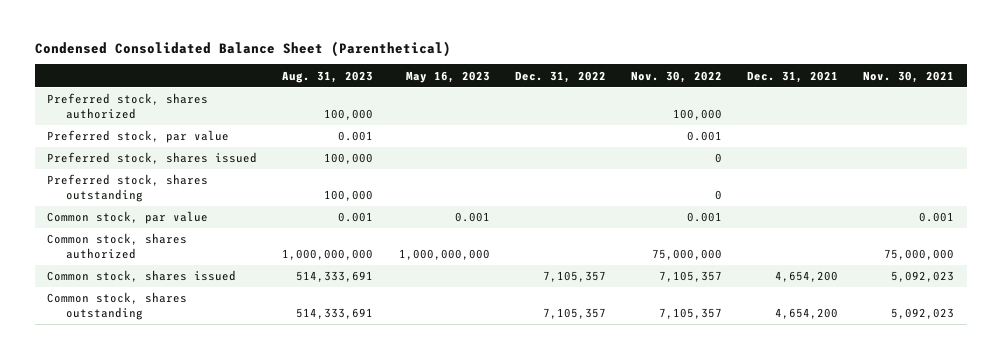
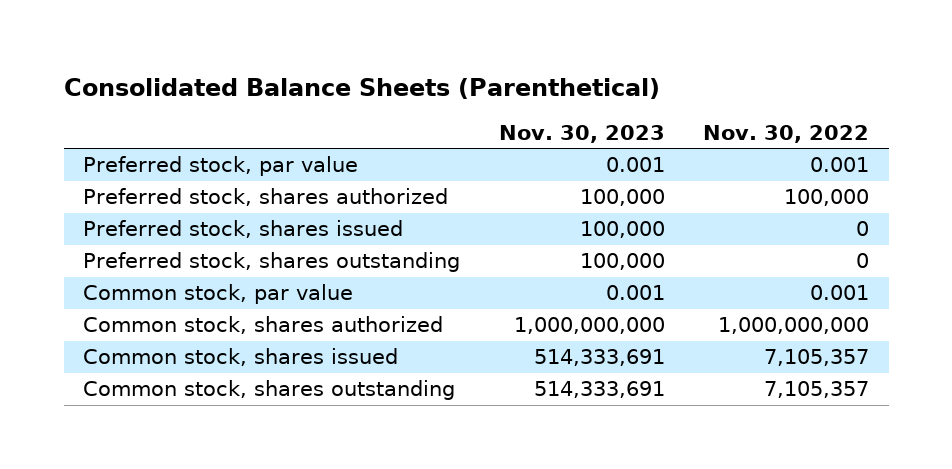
[34,40,451,57] Condensed Consolidated Balance Sheet (Parenthetical) -> [63,77,660,99] Consolidated Balance Sheets (Parenthetical)
[282,70,374,83] Aug. 31, 2023 -> none
[405,70,490,83] May 16, 2023 -> none
[514,70,606,83] Dec. 31, 2022 -> none
[747,70,839,83] Dec. 31, 2021 -> none
[863,70,955,83] Nov. 30, 2021 -> none
none -> [498,124,665,143] Nov. 30, 2023
[47,93,209,120] Preferred stock, shares authorized -> [83,188,449,207] Preferred stock, shares authorized
[651,249,722,261] 75,000,000 -> [718,317,870,335] 1,000,000,000

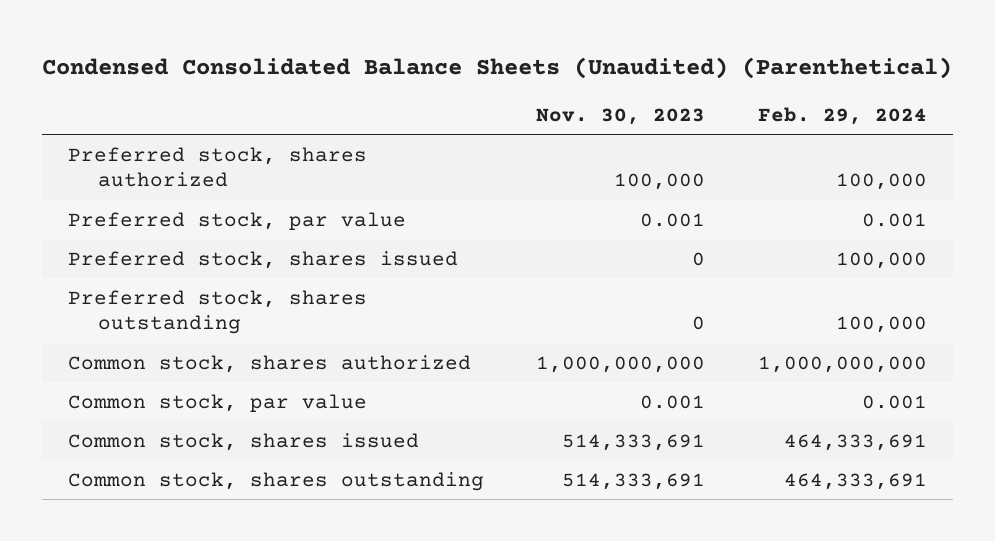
[63,77,660,99] Consolidated Balance Sheets (Parenthetical) -> [41,57,952,80] Condensed Consolidated Balance Sheets (Unaudited) (Parenthetical)
[703,124,870,143] Nov. 30, 2022 -> none
none -> [757,106,927,125] Feb. 29, 2024
[83,156,359,177] Preferred stock, par value -> [67,211,406,230] Preferred stock, par value
[579,221,665,239] 100,000 -> [692,251,706,266] 0
[579,253,665,271] 100,000 -> [692,316,706,331] 0
[83,284,354,305] Common stock, par value -> [67,393,367,412] Common stock, par value

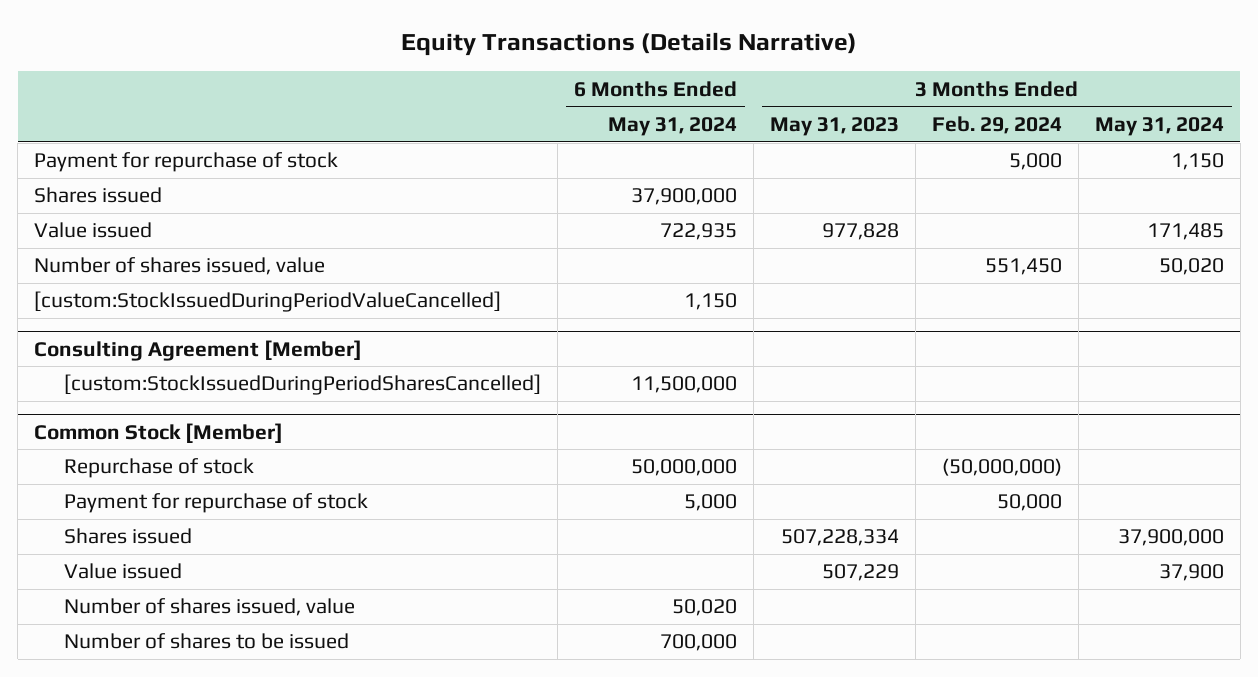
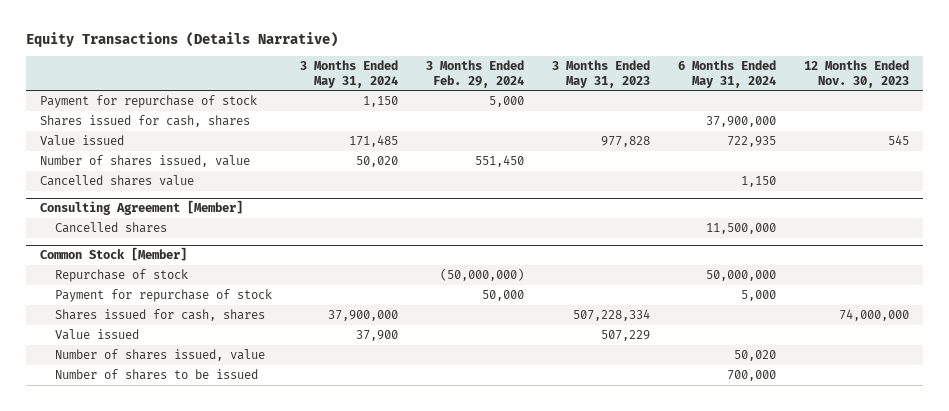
none -> [803,59,909,88] 12 Months Ended Nov. 30, 2023
[33,187,162,204] Shares issued -> [39,114,250,127] Shares issued for cash, shares
[33,291,501,313] [custom:StockIssuedDuringPeriodValueCancelled] -> [39,174,194,186] Cancelled shares value
[64,374,542,396] [custom:StockIssuedDuringPeriodSharesCancelled] -> [54,221,167,233] Cancelled shares
[64,528,193,545] Shares issued -> [54,308,265,321] Shares issued for cash, shares

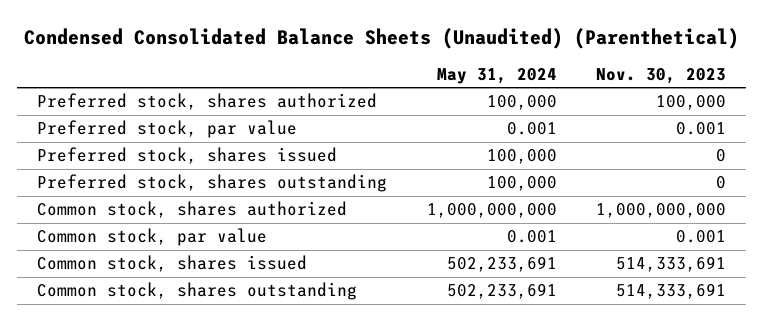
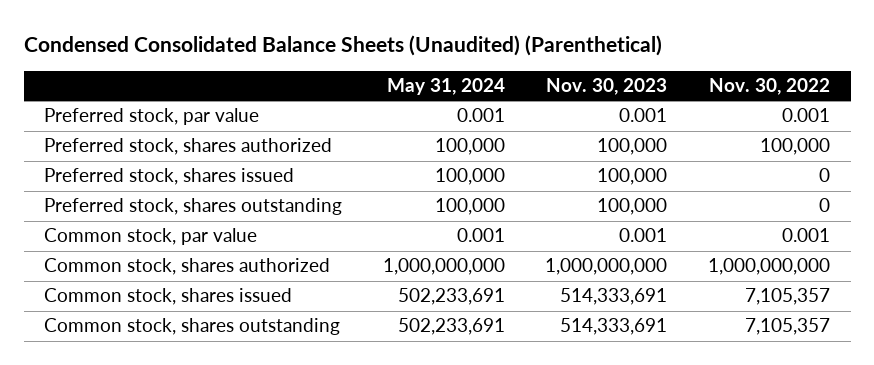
none -> [709,78,831,96] Nov. 30, 2022
[36,93,377,111] Preferred stock, shares authorized -> [44,138,333,156] Preferred stock, shares authorized
[716,149,727,163] 0 -> [597,168,668,186] 100,000
[716,176,727,190] 0 -> [597,198,668,216] 100,000
[36,201,347,219] Common stock, shares authorized -> [44,258,331,276] Common stock, shares authorized

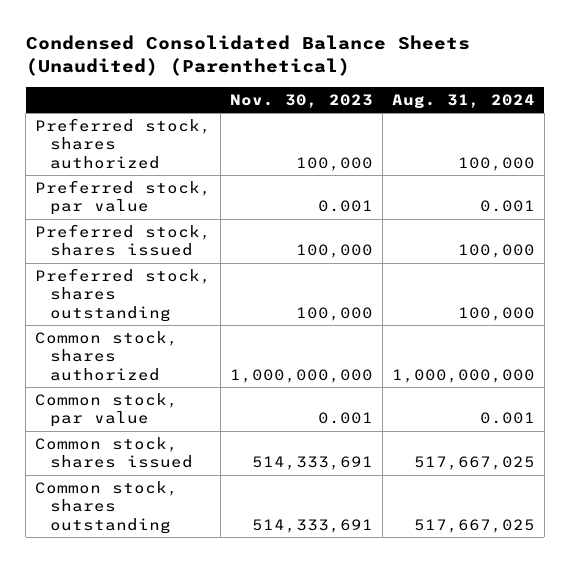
[386,78,505,96] May 31, 2024 -> none
[709,78,831,96] Nov. 30, 2022 -> none
none -> [391,93,535,109] Aug. 31, 2024
[44,108,260,126] Preferred stock, par value -> [35,179,212,216] Preferred stock, par value
[44,228,258,246] Common stock, par value -> [35,392,179,428] Common stock, par value

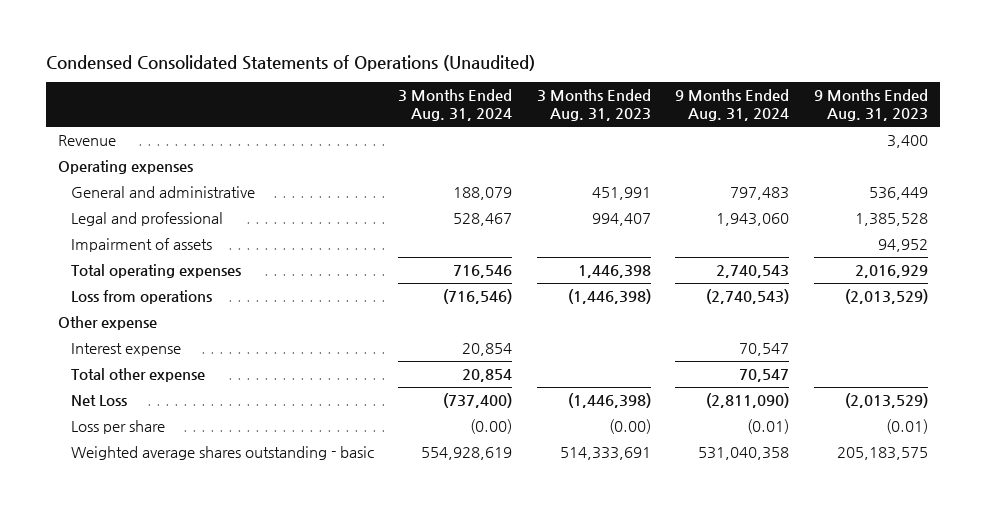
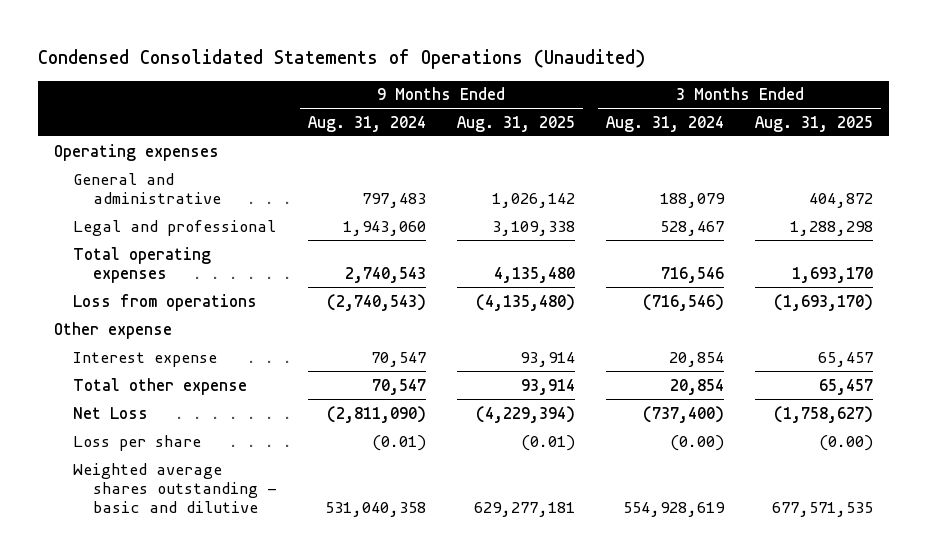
[536,89,651,122] 3 Months Ended Aug. 31, 2023 -> none
[813,89,928,122] 9 Months Ended Aug. 31, 2023 -> none
none -> [457,115,576,132] Aug. 31, 2025
none -> [755,115,874,132] Aug. 31, 2025
[57,135,116,147] Revenue -> none
[70,238,212,253] Impairment of assets -> none
[70,446,374,461] Weighted average shares outstanding - basic -> [73,462,277,514] Weighted average shares outstanding - basic and dilutive

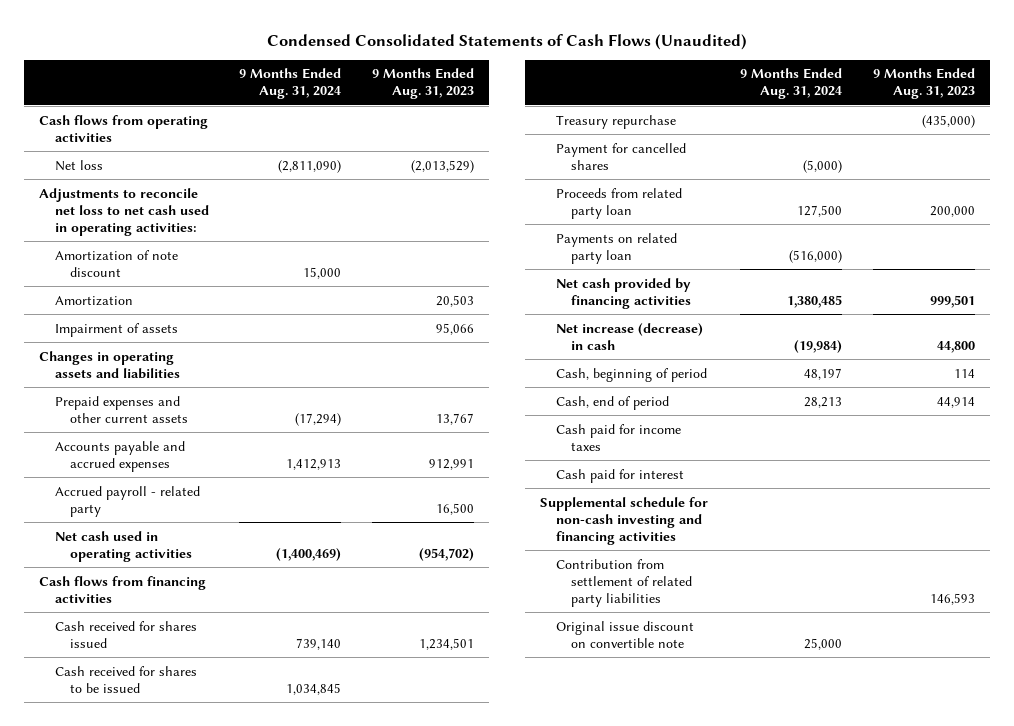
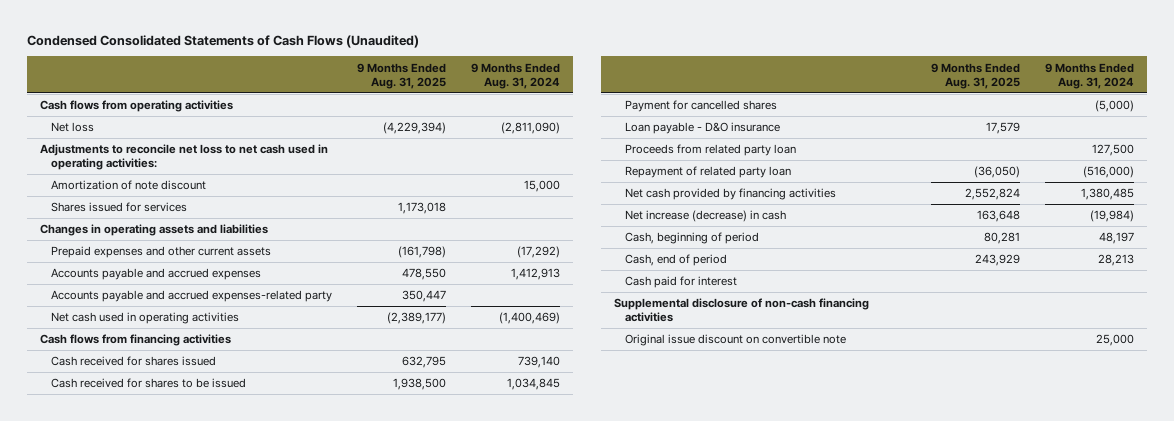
[371,68,474,100] 9 Months Ended Aug. 31, 2023 -> none
none -> [356,62,446,89] 9 Months Ended Aug. 31, 2025
[54,295,133,306] Amortization -> none
[54,322,178,337] Impairment of assets -> none
none -> [50,202,187,213] Shares issued for services
[295,412,342,426] (17,294) -> [517,246,561,259] (17,292)
[54,485,200,517] Accrued payroll - related party -> none
none -> [50,290,332,303] Accounts payable and accrued expenses-related party
[555,114,676,129] Treasury repurchase -> none
none -> [624,122,780,135] Loan payable - D&O insurance
[555,232,677,264] Payments on related party loan -> [624,166,791,179] Repayment of related party loan
[555,423,681,451] Cash paid for income taxes -> none
[555,558,693,607] Contribution from settlement of related party liabilities -> none
[540,496,709,545] Supplemental schedule for non-cash investing and financing activities -> [614,298,870,323] Supplemental disclosure of non-cash financing activities

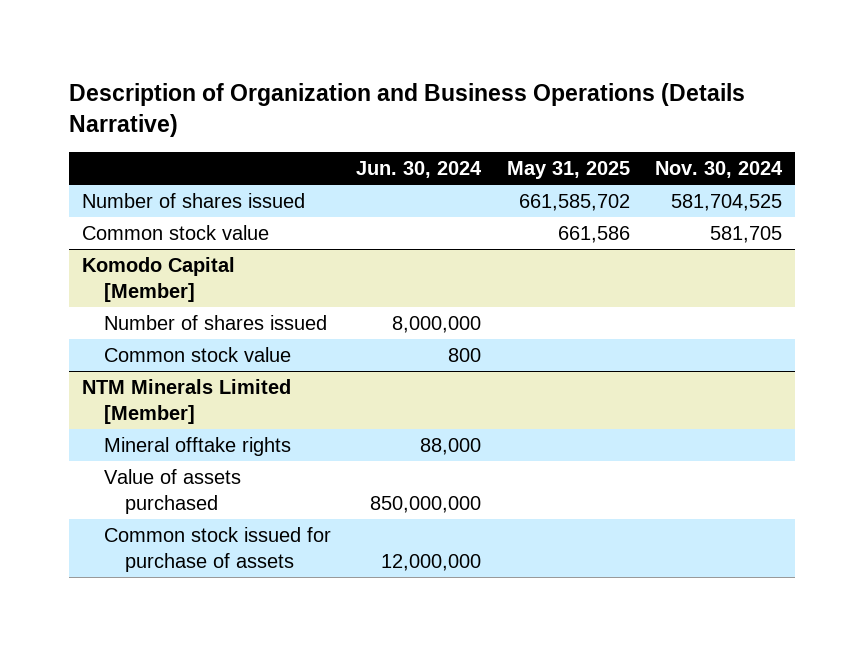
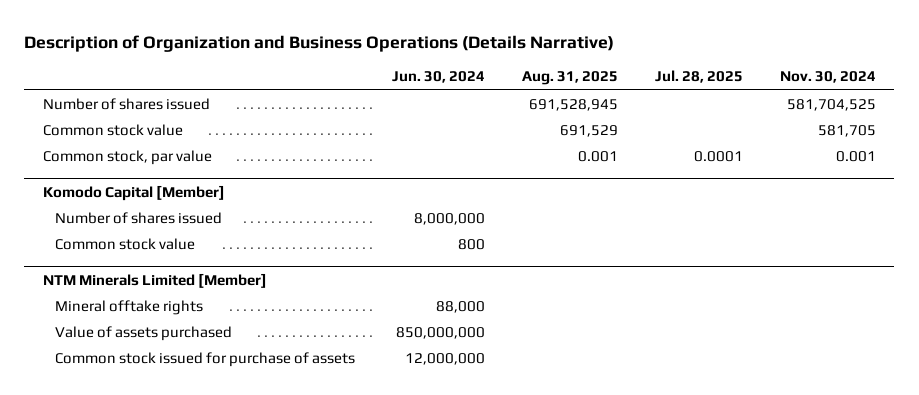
[506,161,630,180] May 31, 2025 -> none
none -> [521,71,618,86] Aug. 31, 2025
none -> [654,70,743,84] Jul. 28, 2025
none -> [42,150,212,166] Common stock, par value

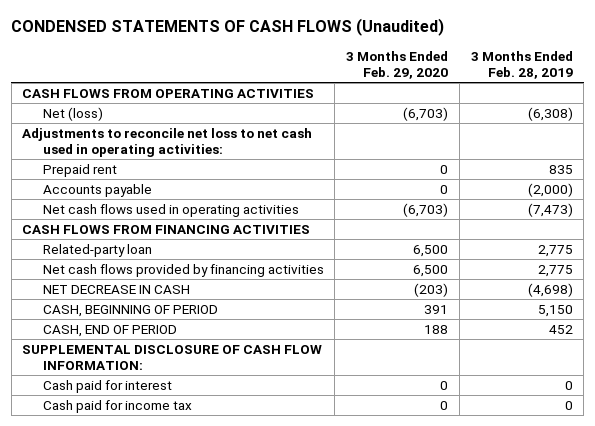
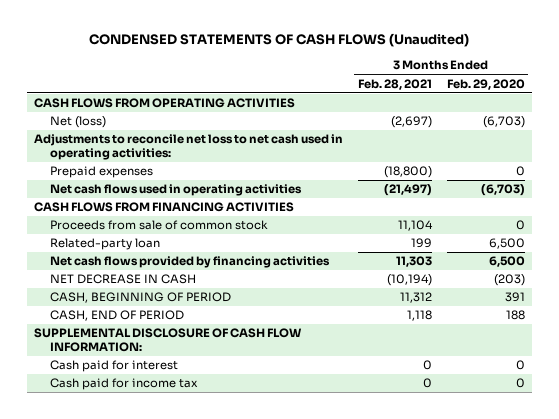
[470,50,573,80] 3 Months Ended Feb. 28, 2019 -> none
none -> [357,78,432,90] Feb. 28, 2021
[42,183,152,197] Accounts payable -> none
[42,163,117,177] Prepaid rent -> [49,166,153,179] Prepaid expenses
none -> [49,220,268,231] Proceeds from sale of common stock

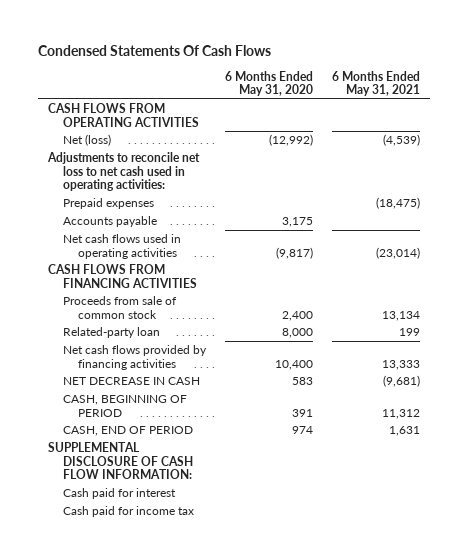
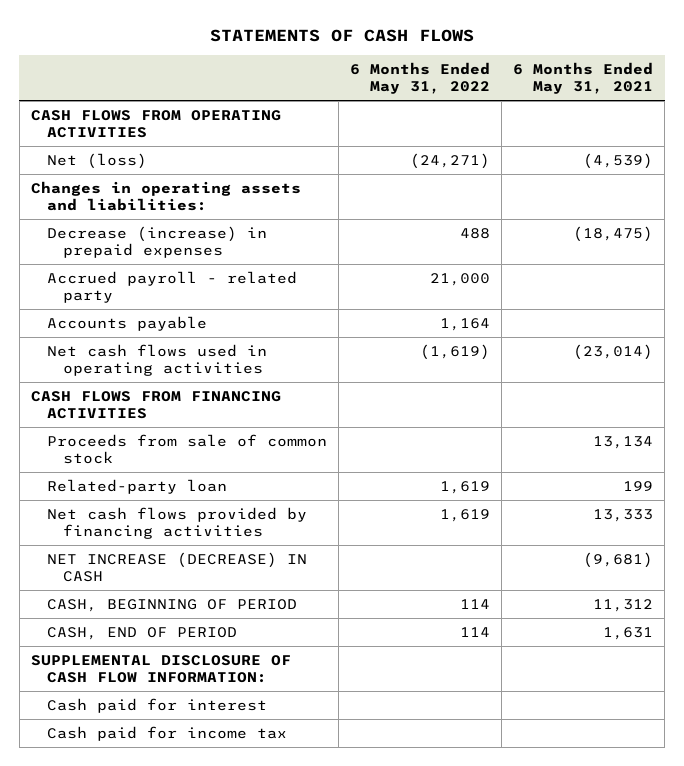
[37,44,271,56] Condensed Statements Of Cash Flows -> [209,29,474,43] STATEMENTS OF CASH FLOWS
[224,70,313,96] 6 Months Ended May 31, 2020 -> none
none -> [350,61,491,95] 6 Months Ended May 31, 2022
[46,152,200,191] Adjustments to reconcile net loss to net cash used in operating activities: -> none
none -> [30,180,301,212] Changes in operating assets and liabilities:
[62,198,154,210] Prepaid expenses -> [47,225,268,259] Decrease (increase) in prepaid expenses
none -> [47,270,298,304] Accrued payroll - related party
[62,377,200,386] NET DECREASE IN CASH -> [47,551,308,583] NET INCREASE (DECREASE) IN CASH

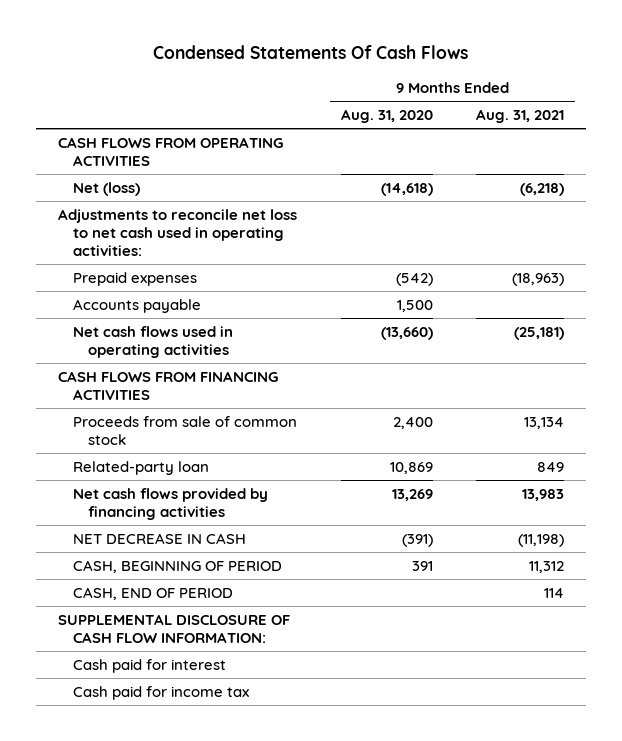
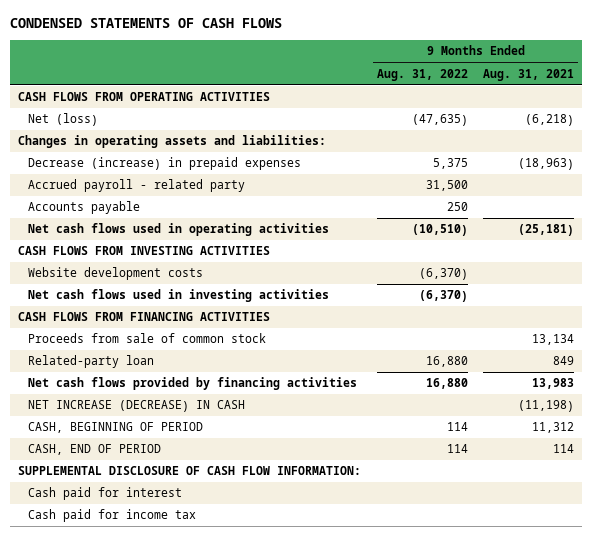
[153,44,469,59] Condensed Statements Of Cash Flows -> [10,18,283,29] CONDENSED STATEMENTS OF CASH FLOWS
[340,109,433,124] Aug. 31, 2020 -> none
none -> [376,68,468,81] Aug. 31, 2022
[57,208,297,256] Adjustments to reconcile net loss to net cash used in operating activities: -> none
none -> [18,135,327,149] Changes in operating assets and liabilities:
[72,271,197,286] Prepaid expenses -> [28,157,302,171] Decrease (increase) in prepaid expenses
none -> [28,179,246,193] Accrued payroll - related party
none -> [18,246,271,256] CASH FLOWS FROM INVESTING ACTIVITIES
none -> [28,267,204,281] Website development costs
none -> [28,289,330,303] Net cash flows used in investing activities
[72,532,246,544] NET DECREASE IN CASH -> [28,400,246,413] NET INCREASE (DECREASE) IN CASH

